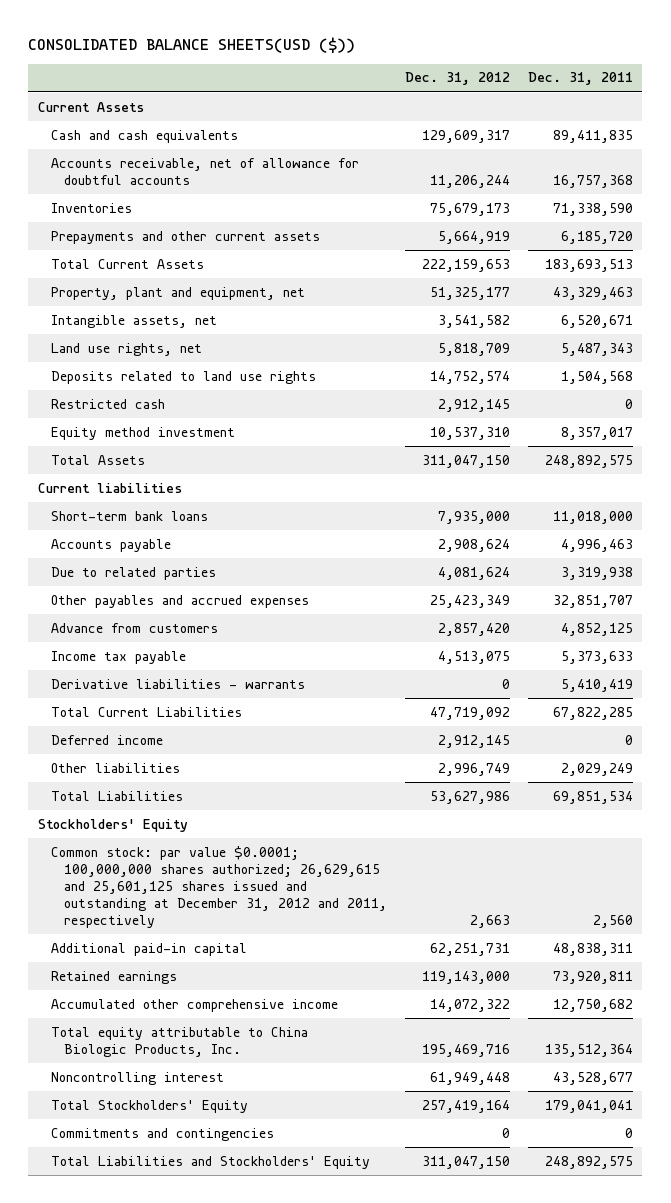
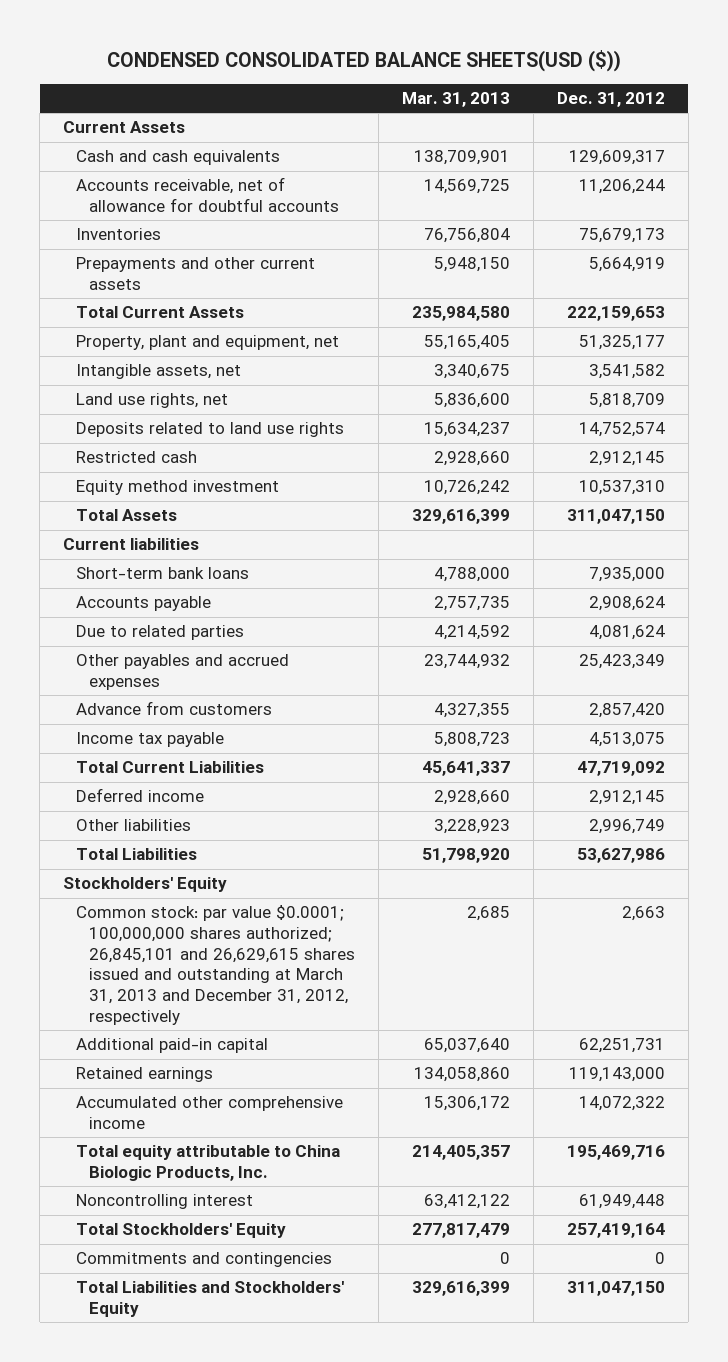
[28,36,356,53] CONSOLIDATED BALANCE SHEETS(USD ($)) -> [107,49,622,72] CONDENSED CONSOLIDATED BALANCE SHEETS(USD ($))
[528,72,634,86] Dec. 31, 2011 -> none
none -> [401,92,510,108] Mar. 31, 2013
[50,678,305,689] Derivative liabilities - warrants -> none
[50,845,387,928] Common stock: par value $0.0001; 100,000,000 shares authorized; 26,629,615 and 25,601,125 shares issued and outstanding at December 31, 2012 and 2011, respectively -> [76,905,355,1025] Common stock: par value $0.0001; 100,000,000 shares authorized; 26,845,101 and 26,629,615 shares issued and outstanding at March 31, 2013 and December 31, 2012, respectively

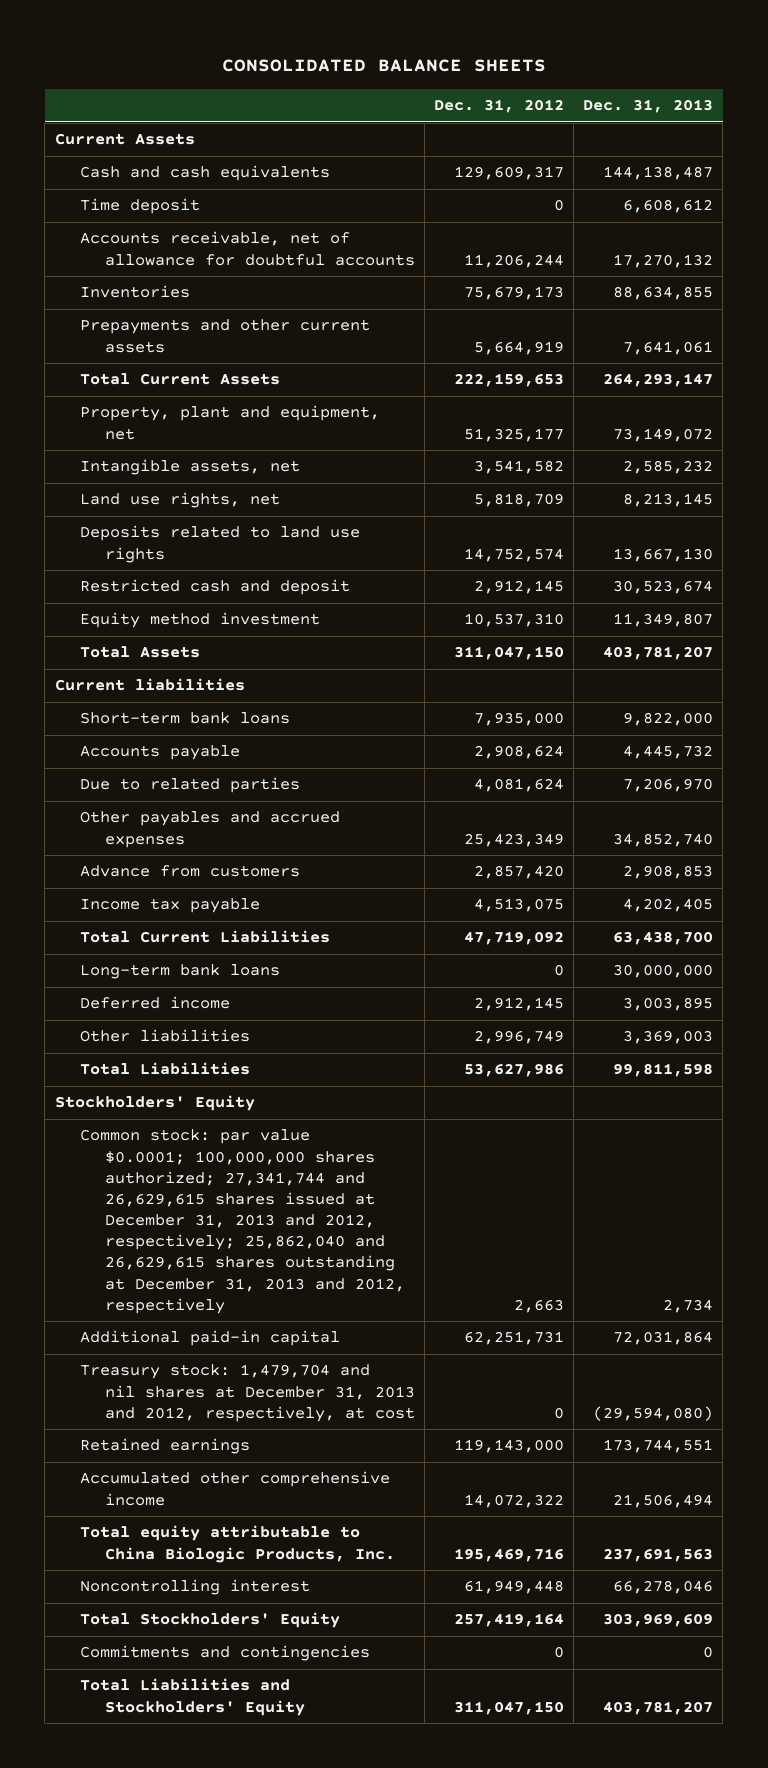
[107,49,622,72] CONDENSED CONSOLIDATED BALANCE SHEETS(USD ($)) -> [221,59,546,73] CONSOLIDATED BALANCE SHEETS
[401,92,510,108] Mar. 31, 2013 -> none
none -> [583,99,714,114] Dec. 31, 2013
none -> [79,198,200,215] Time deposit
[76,451,198,464] Restricted cash -> [79,579,350,596] Restricted cash and deposit
none -> [79,964,280,980] Long-term bank loans
[76,905,355,1025] Common stock: par value $0.0001; 100,000,000 shares authorized; 26,845,101 and 26,629,615 shares issued and outstanding at March 31, 2013 and December 31, 2012, respectively -> [79,1129,405,1314] Common stock: par value $0.0001; 100,000,000 shares authorized; 27,341,744 and 26,629,615 shares issued at December 31, 2013 and 2012, respectively; 25,862,040 and 26,629,615 shares outstanding at December 31, 2013 and 2012, respectively
none -> [79,1364,415,1422] Treasury stock: 1,479,704 and nil shares at December 31, 2013 and 2012, respectively, at cost

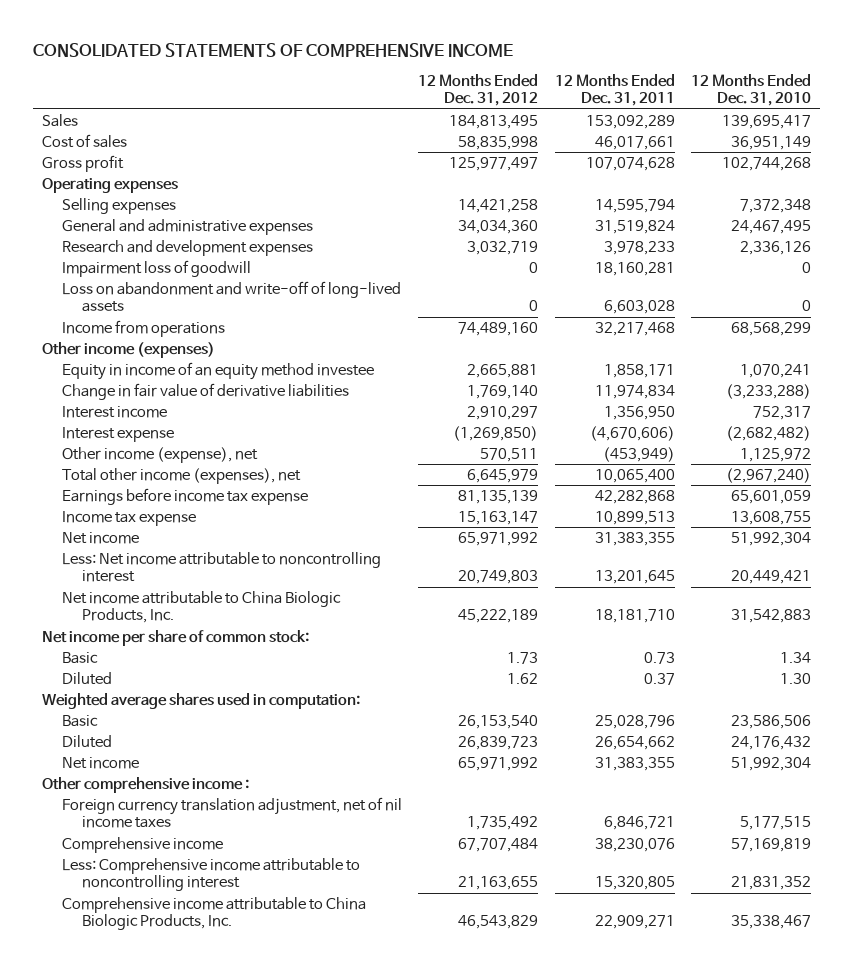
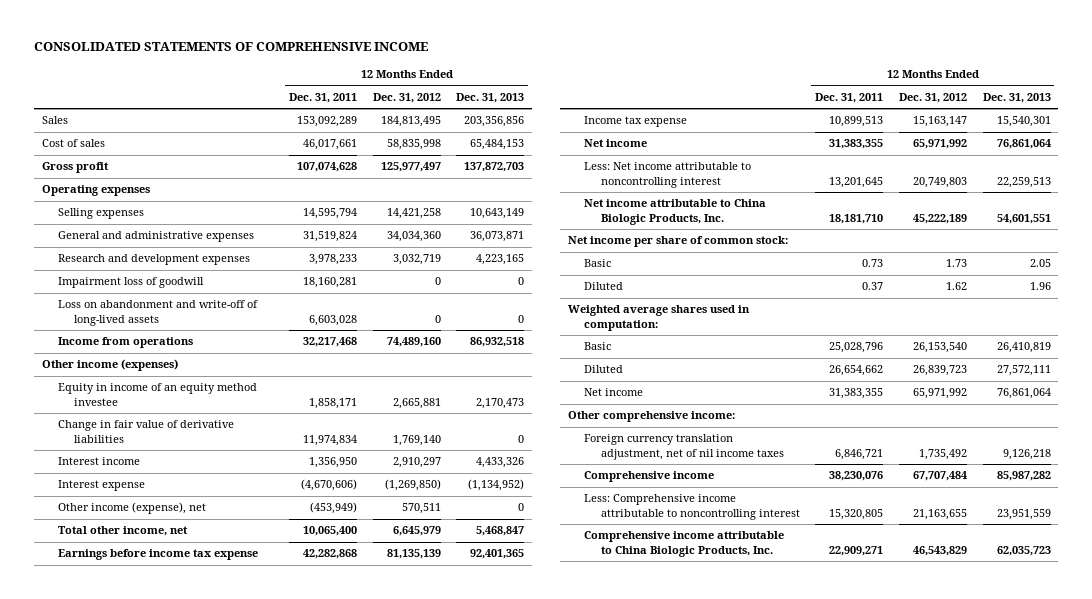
[691,73,812,107] 12 Months Ended Dec. 31, 2010 -> none
none -> [456,92,525,103] Dec. 31, 2013
[61,467,301,484] Total other income (expenses), net -> [58,526,189,537] Total other income, net
[41,776,249,793] Other comprehensive income : -> [568,411,736,423] Other comprehensive income:

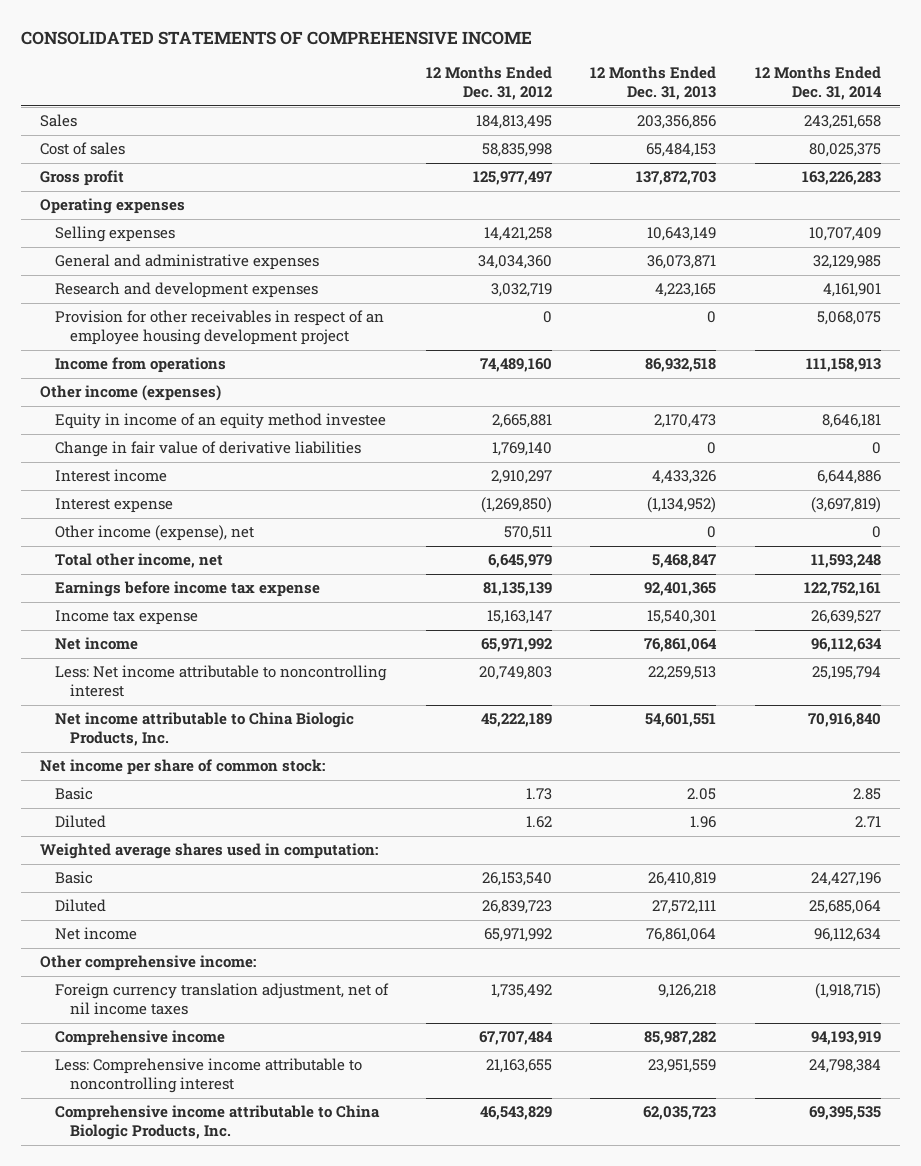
[289,92,358,103] Dec. 31, 2011 -> none
none -> [754,66,882,100] 12 Months Ended Dec. 31, 2014
[58,277,205,289] Impairment loss of goodwill -> none
[58,300,259,326] Loss on abandonment and write-off of long-lived assets -> none
none -> [54,310,384,346] Provision for other receivables in respect of an employee housing development project

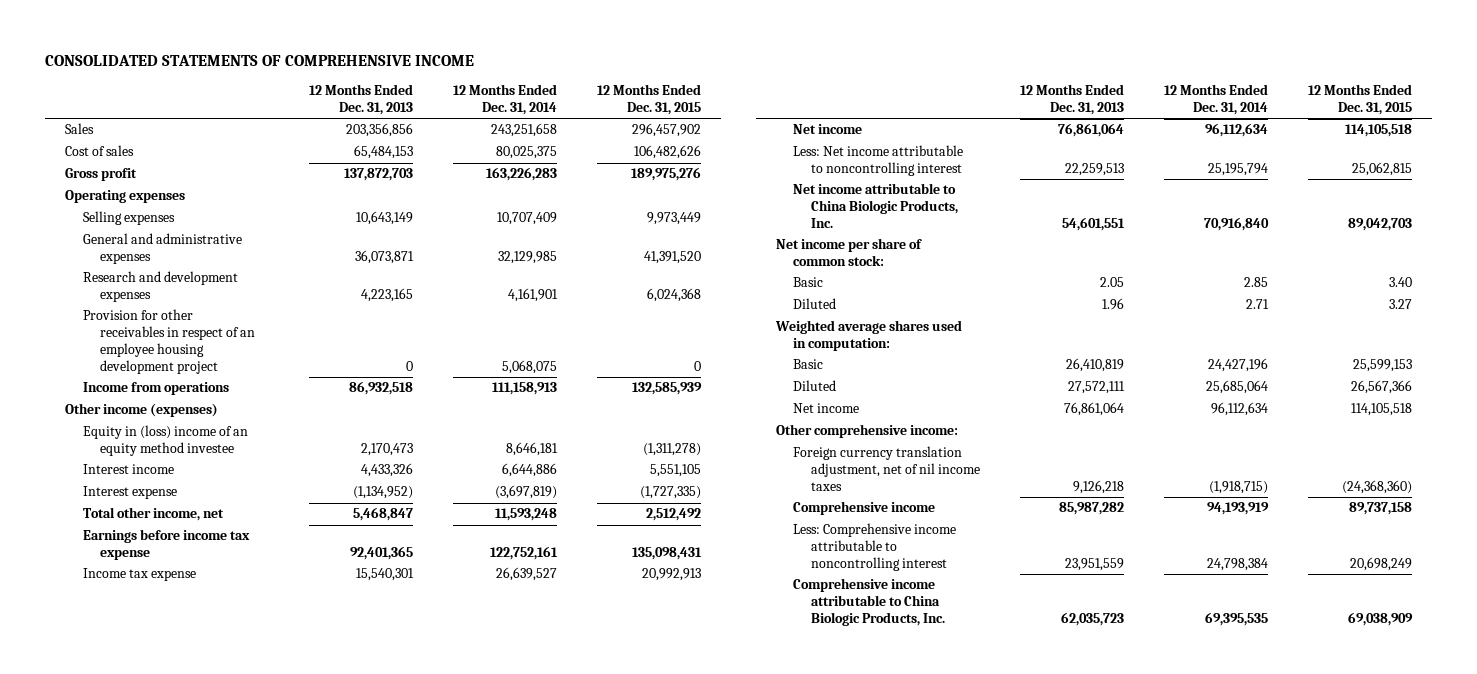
[426,66,553,100] 12 Months Ended Dec. 31, 2012 -> none
none -> [597,84,702,115] 12 Months Ended Dec. 31, 2015
[54,441,361,458] Change in fair value of derivative liabilities -> none
[54,413,386,430] Equity in income of an equity method investee -> [82,425,248,457] Equity in (loss) income of an equity method investee
[54,525,254,542] Other income (expense), net -> none

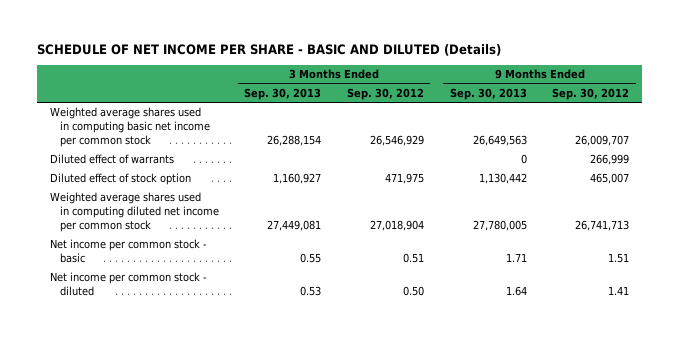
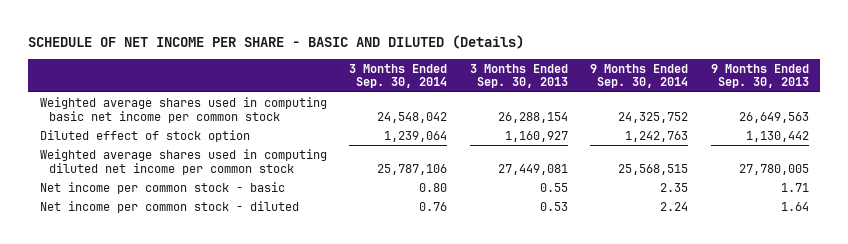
[347,87,425,100] Sep. 30, 2012 -> none
[552,87,630,100] Sep. 30, 2012 -> none
none -> [349,63,448,89] 3 Months Ended Sep. 30, 2014
none -> [590,63,689,89] 9 Months Ended Sep. 30, 2014
[49,154,174,165] Diluted effect of warrants -> none

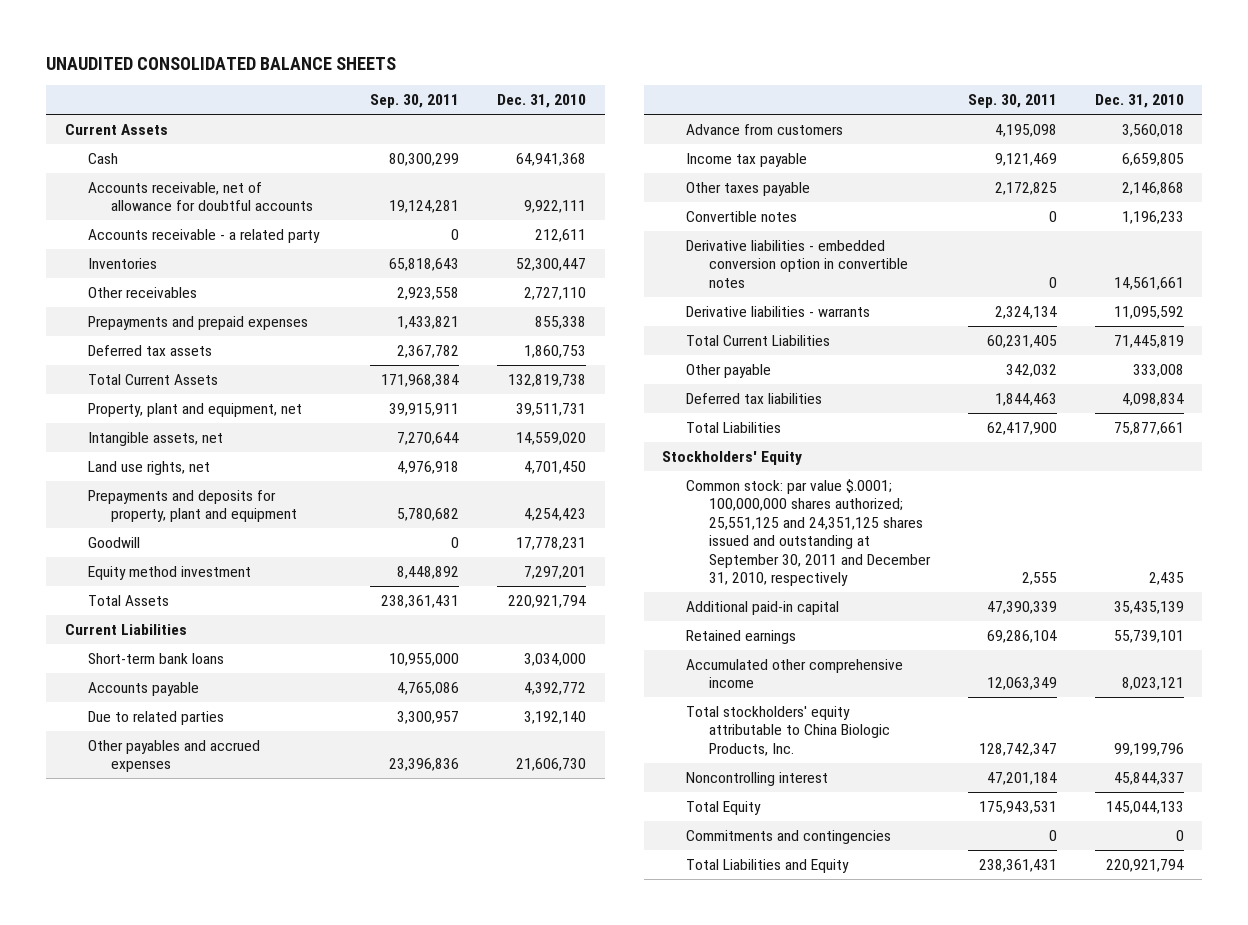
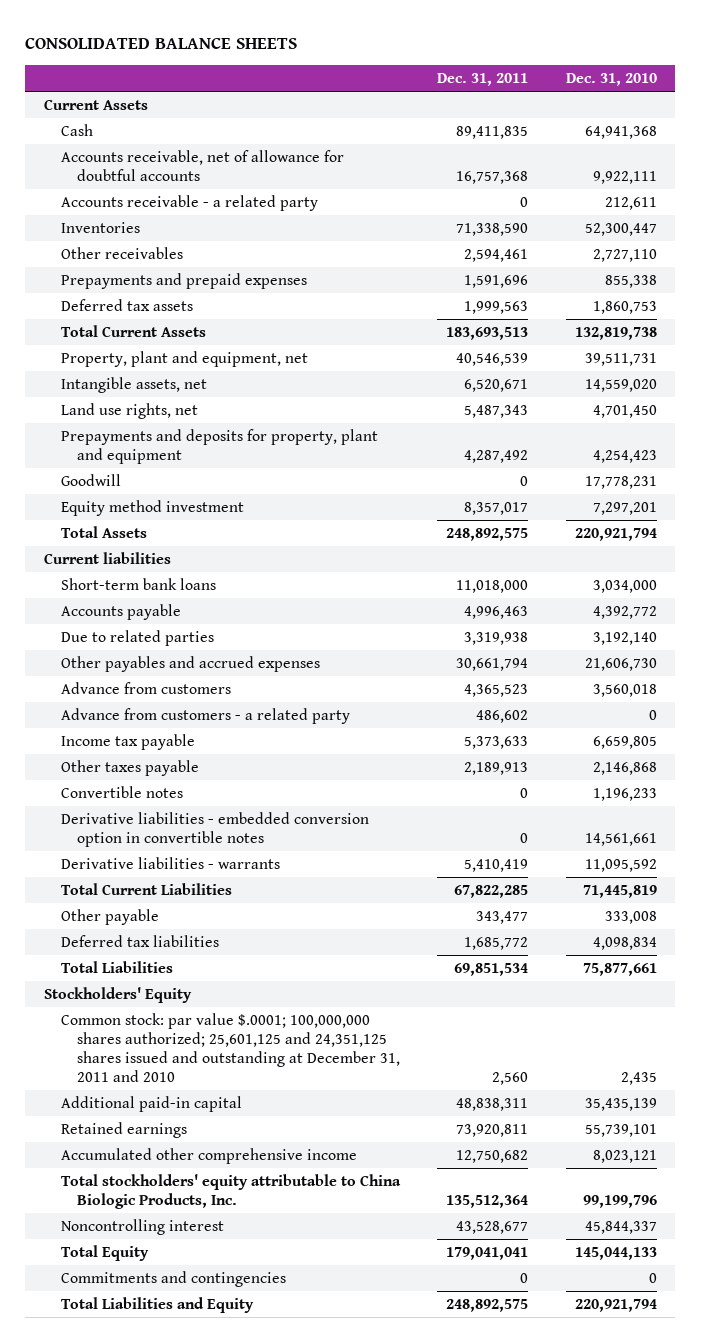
[45,56,396,70] UNAUDITED CONSOLIDATED BALANCE SHEETS -> [25,38,298,50] CONSOLIDATED BALANCE SHEETS
[369,94,459,109] Sep. 30, 2011 -> none
none -> [437,72,529,86] Dec. 31, 2011
[64,623,187,635] Current Liabilities -> [44,551,172,564] Current liabilities
none -> [60,707,350,724] Advance from customers - a related party
[685,478,931,587] Common stock: par value $.0001; 100,000,000 shares authorized; 25,551,125 and 24,351,125 shares issued and outstanding at September 30, 2011 and December 31, 2010, respectively -> [60,1012,401,1082] Common stock: par value $.0001; 100,000,000 shares authorized; 25,601,125 and 24,351,125 shares issued and outstanding at December 31, 2011 and 2010

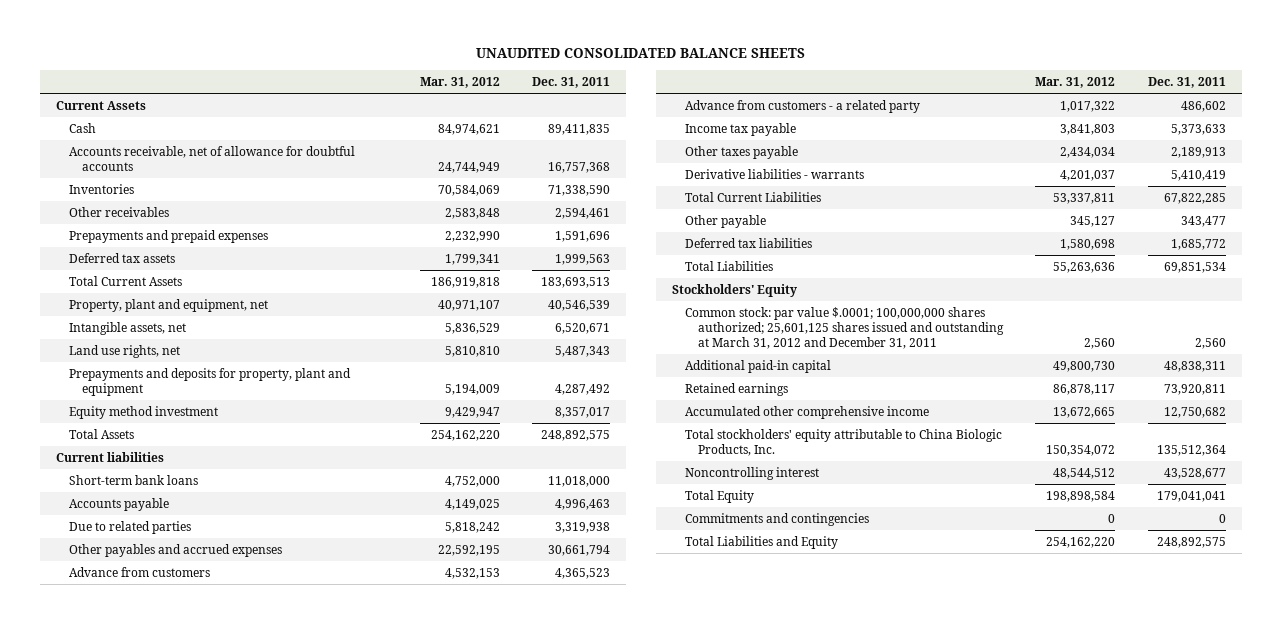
[25,38,298,50] CONSOLIDATED BALANCE SHEETS -> [475,48,805,59] UNAUDITED CONSOLIDATED BALANCE SHEETS
[565,72,657,86] Dec. 31, 2010 -> none
none -> [419,76,500,88] Mar. 31, 2012
[60,194,318,211] Accounts receivable - a related party -> none
[60,473,121,486] Goodwill -> none
[60,785,183,798] Convertible notes -> none
[60,811,369,847] Derivative liabilities - embedded conversion option in convertible notes -> none
[60,1012,401,1082] Common stock: par value $.0001; 100,000,000 shares authorized; 25,601,125 and 24,351,125 shares issued and outstanding at December 31, 2011 and 2010 -> [684,306,1005,350] Common stock: par value $.0001; 100,000,000 shares authorized; 25,601,125 shares issued and outstanding at March 31, 2012 and December 31, 2011

